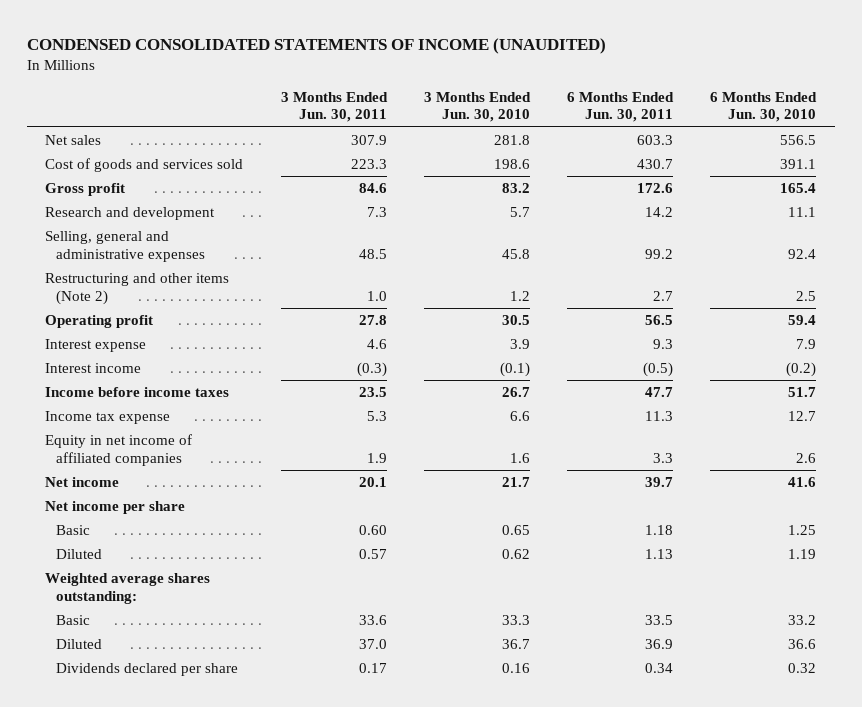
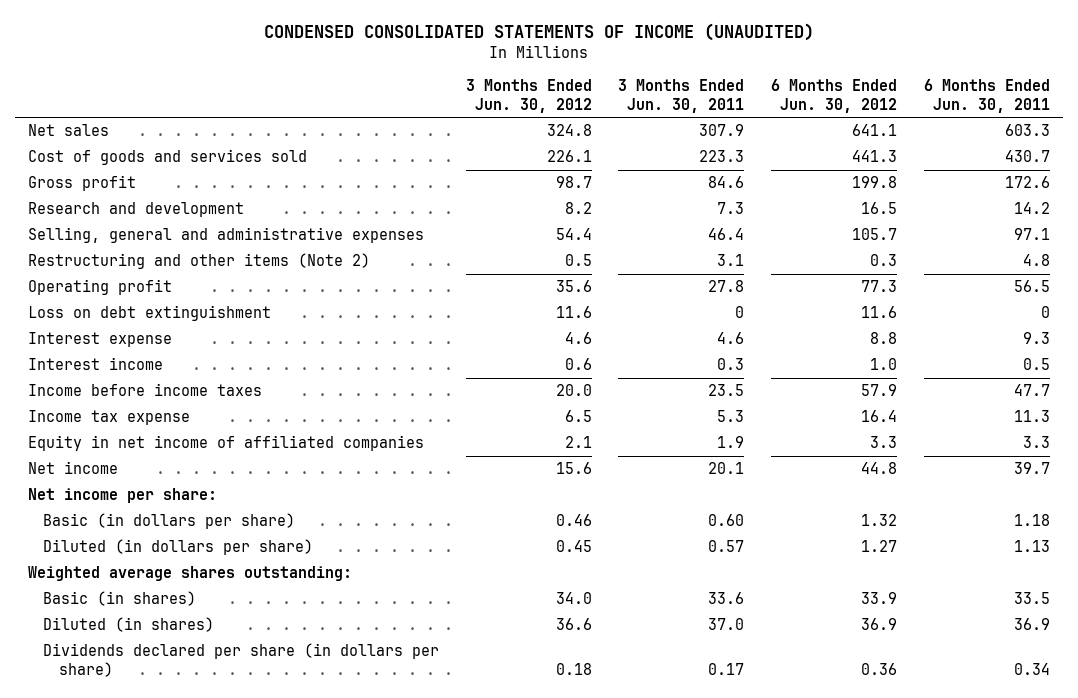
[423,91,531,123] 3 Months Ended Jun. 30, 2010 -> none
[710,91,818,123] 6 Months Ended Jun. 30, 2010 -> none
none -> [465,79,592,113] 3 Months Ended Jun. 30, 2012
none -> [770,79,897,113] 6 Months Ended Jun. 30, 2012
[358,248,387,259] 48.5 -> [708,228,745,241] 46.4
[645,248,674,259] 99.2 -> [1013,228,1050,241] 97.1
[366,290,387,301] 1.0 -> [717,254,745,267] 3.1
[653,290,674,301] 2.7 -> [1022,254,1050,267] 4.8
none -> [28,305,272,322] Loss on debt extinguishment
[356,361,387,377] (0.3) -> [717,358,745,371] 0.3
[643,361,674,377] (0.5) -> [1022,358,1050,371] 0.5
[45,500,186,514] Net income per share -> [28,488,218,504] Net income per share:
[56,524,91,535] Basic -> [43,513,296,530] Basic (in dollars per share)
[56,548,103,559] Diluted -> [43,539,314,556] Diluted (in dollars per share)
[56,614,91,625] Basic -> [43,591,197,607] Basic (in shares)
[56,638,103,649] Diluted -> [43,617,215,633] Diluted (in shares)
[56,662,239,676] Dividends declared per share -> [43,643,440,678] Dividends declared per share (in dollars per share)

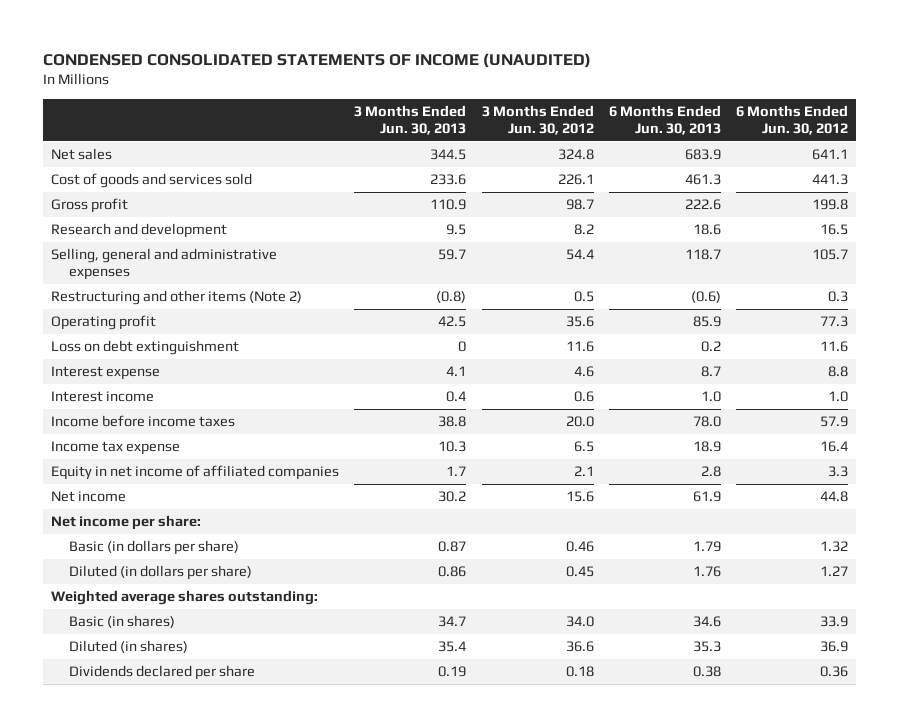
[618,79,745,113] 3 Months Ended Jun. 30, 2011 -> none
[923,79,1050,113] 6 Months Ended Jun. 30, 2011 -> none
none -> [354,104,467,135] 3 Months Ended Jun. 30, 2013
none -> [608,104,721,135] 6 Months Ended Jun. 30, 2013
[43,643,440,678] Dividends declared per share (in dollars per share) -> [69,665,256,681] Dividends declared per share

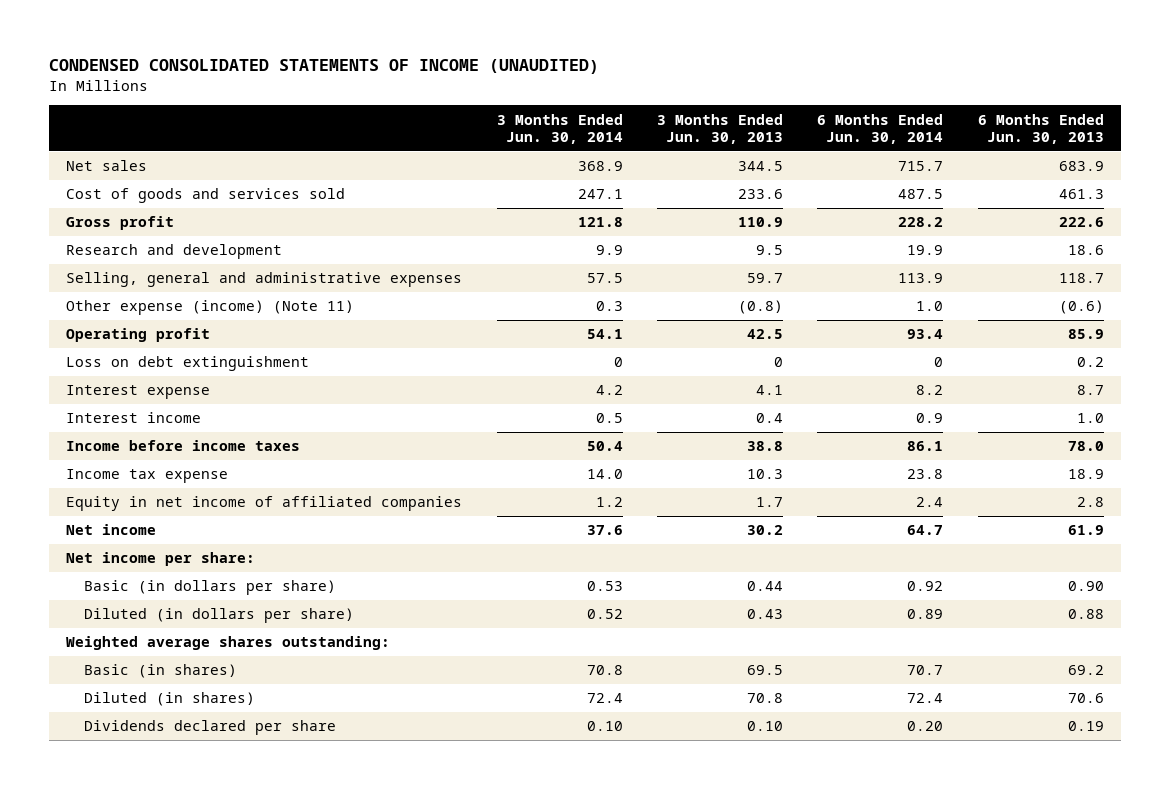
[481,104,594,135] 3 Months Ended Jun. 30, 2012 -> none
[736,104,849,135] 6 Months Ended Jun. 30, 2012 -> none
none -> [496,113,623,144] 3 Months Ended Jun. 30, 2014
none -> [817,113,944,144] 6 Months Ended Jun. 30, 2014
[50,290,302,306] Restructuring and other items (Note 2) -> none
none -> [66,300,355,316] Other expense (income) (Note 11)
[438,541,467,553] 0.87 -> [747,581,784,592] 0.44
[692,541,721,553] 1.79 -> [1067,581,1104,592] 0.90
[438,566,467,578] 0.86 -> [747,609,784,620] 0.43
[692,566,721,578] 1.76 -> [1067,609,1104,620] 0.88
[438,616,467,628] 34.7 -> [747,665,784,676] 69.5
[692,616,721,628] 34.6 -> [1067,665,1104,676] 69.2
[438,641,467,653] 35.4 -> [747,693,784,704] 70.8
[692,641,721,653] 35.3 -> [1067,693,1104,704] 70.6
[438,666,467,678] 0.19 -> [747,721,784,732] 0.10
[692,666,721,678] 0.38 -> [1067,721,1104,732] 0.19

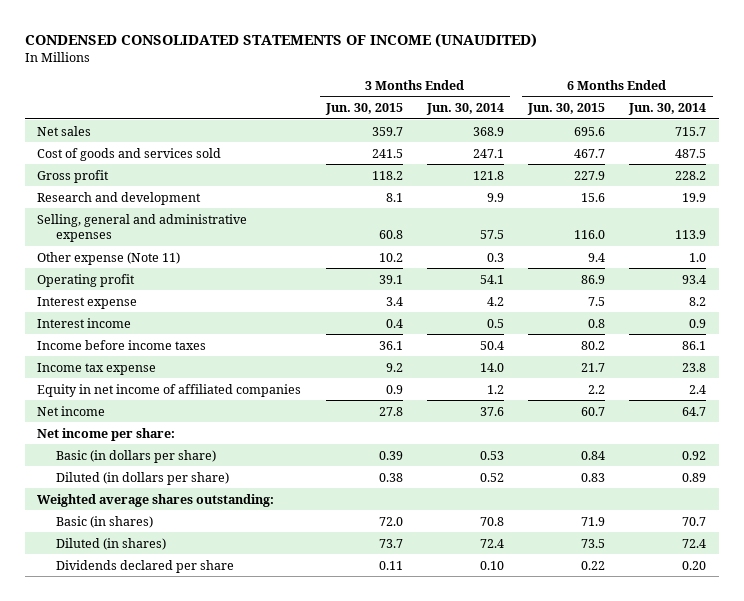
[657,113,784,144] 3 Months Ended Jun. 30, 2013 -> none
[977,113,1104,144] 6 Months Ended Jun. 30, 2013 -> none
none -> [324,103,403,116] Jun. 30, 2015
none -> [527,103,606,116] Jun. 30, 2015
[66,300,355,316] Other expense (income) (Note 11) -> [37,251,181,265] Other expense (Note 11)
[66,356,310,372] Loss on debt extinguishment -> none

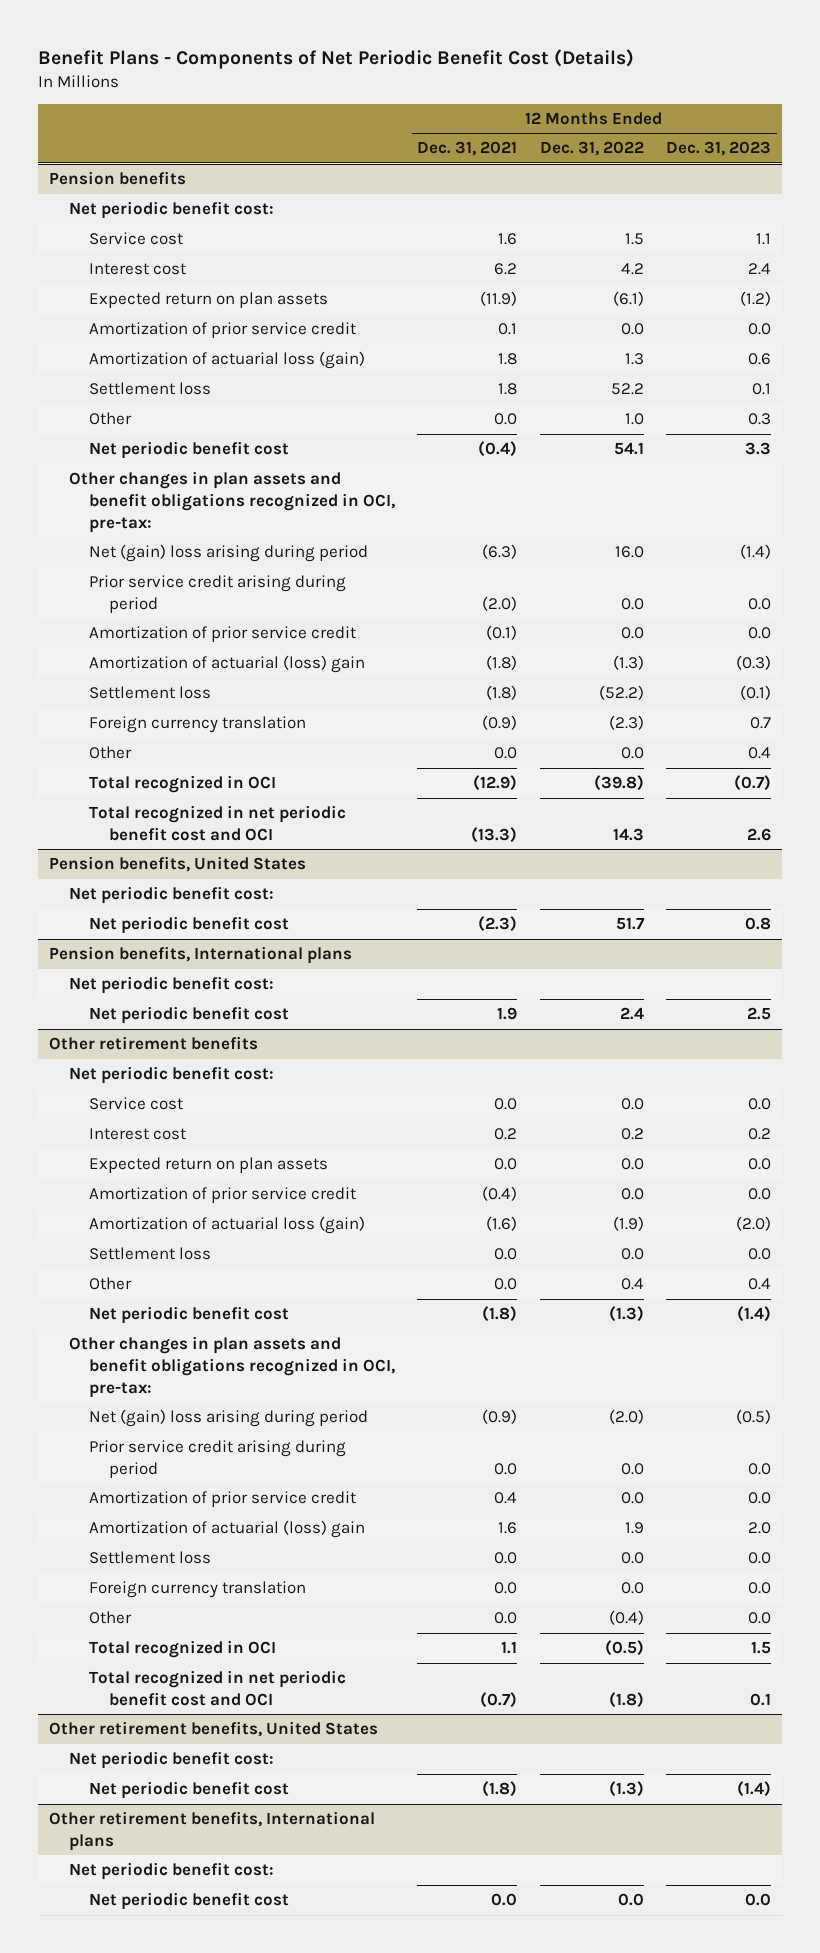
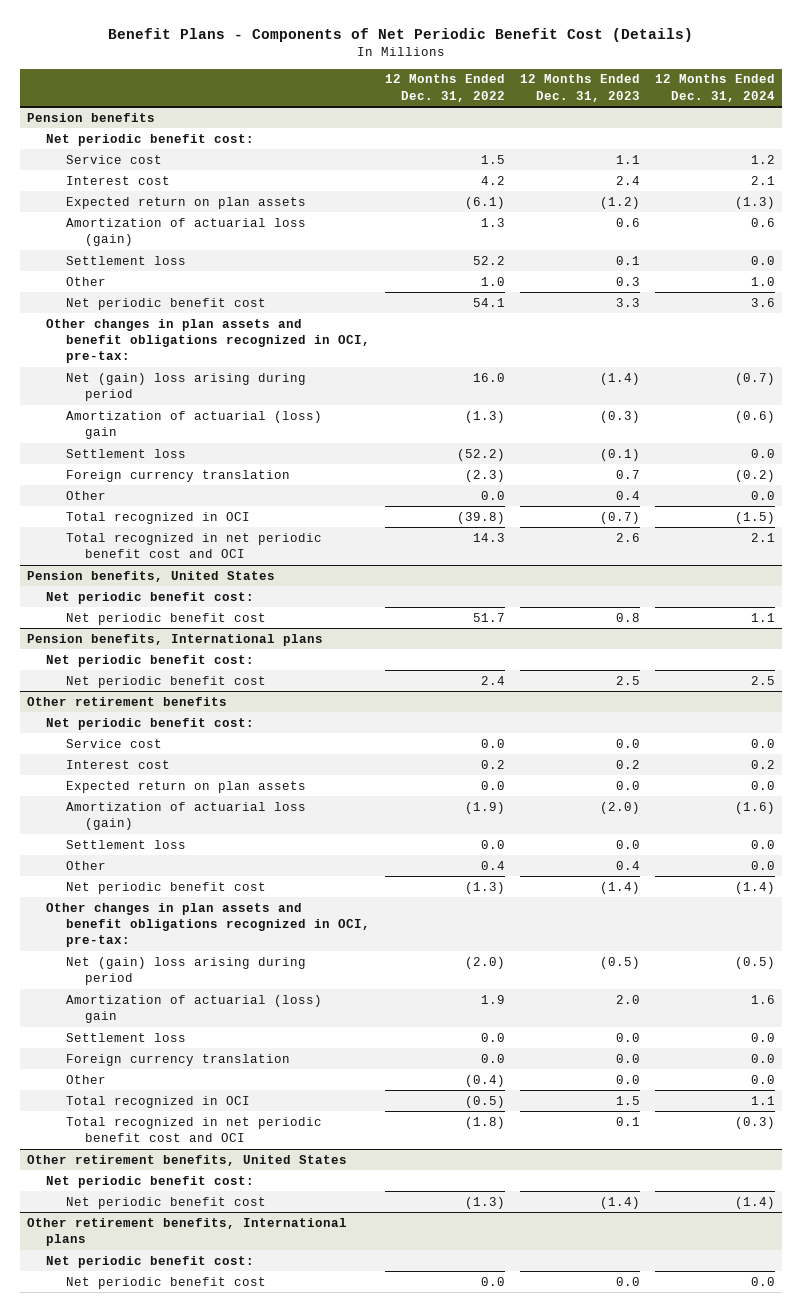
[417,141,518,157] Dec. 31, 2021 -> none
none -> [654,74,775,102] 12 Months Ended Dec. 31, 2024
[88,322,356,339] Amortization of prior service credit -> none
[88,575,346,613] Prior service credit arising during period -> none
[88,626,356,643] Amortization of prior service credit -> none
[88,1187,356,1204] Amortization of prior service credit -> none
[88,1440,346,1478] Prior service credit arising during period -> none
[88,1491,356,1508] Amortization of prior service credit -> none

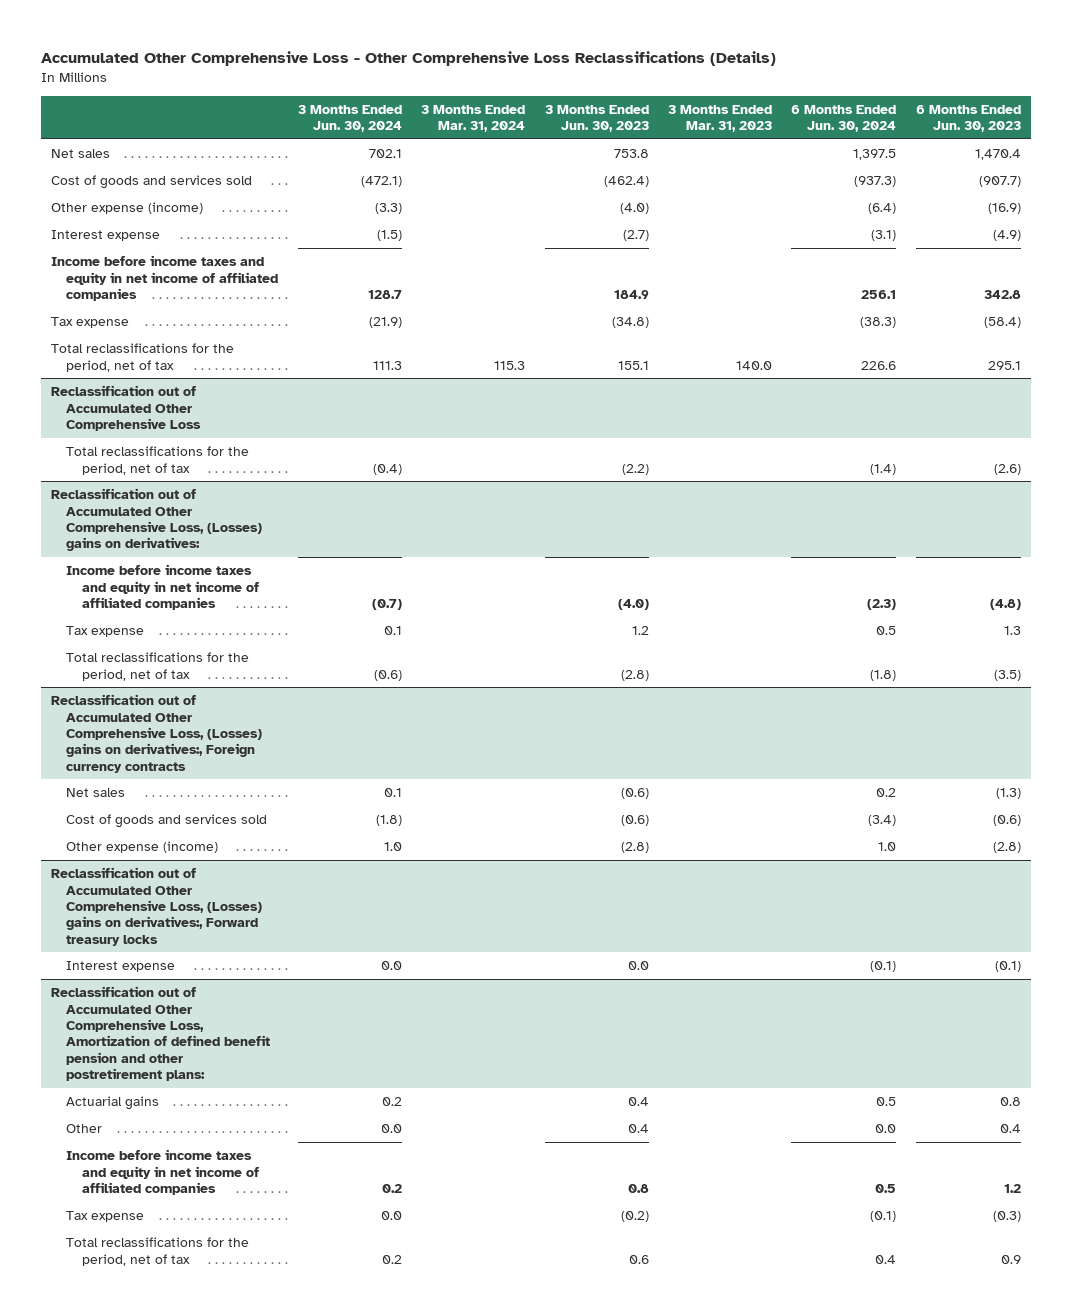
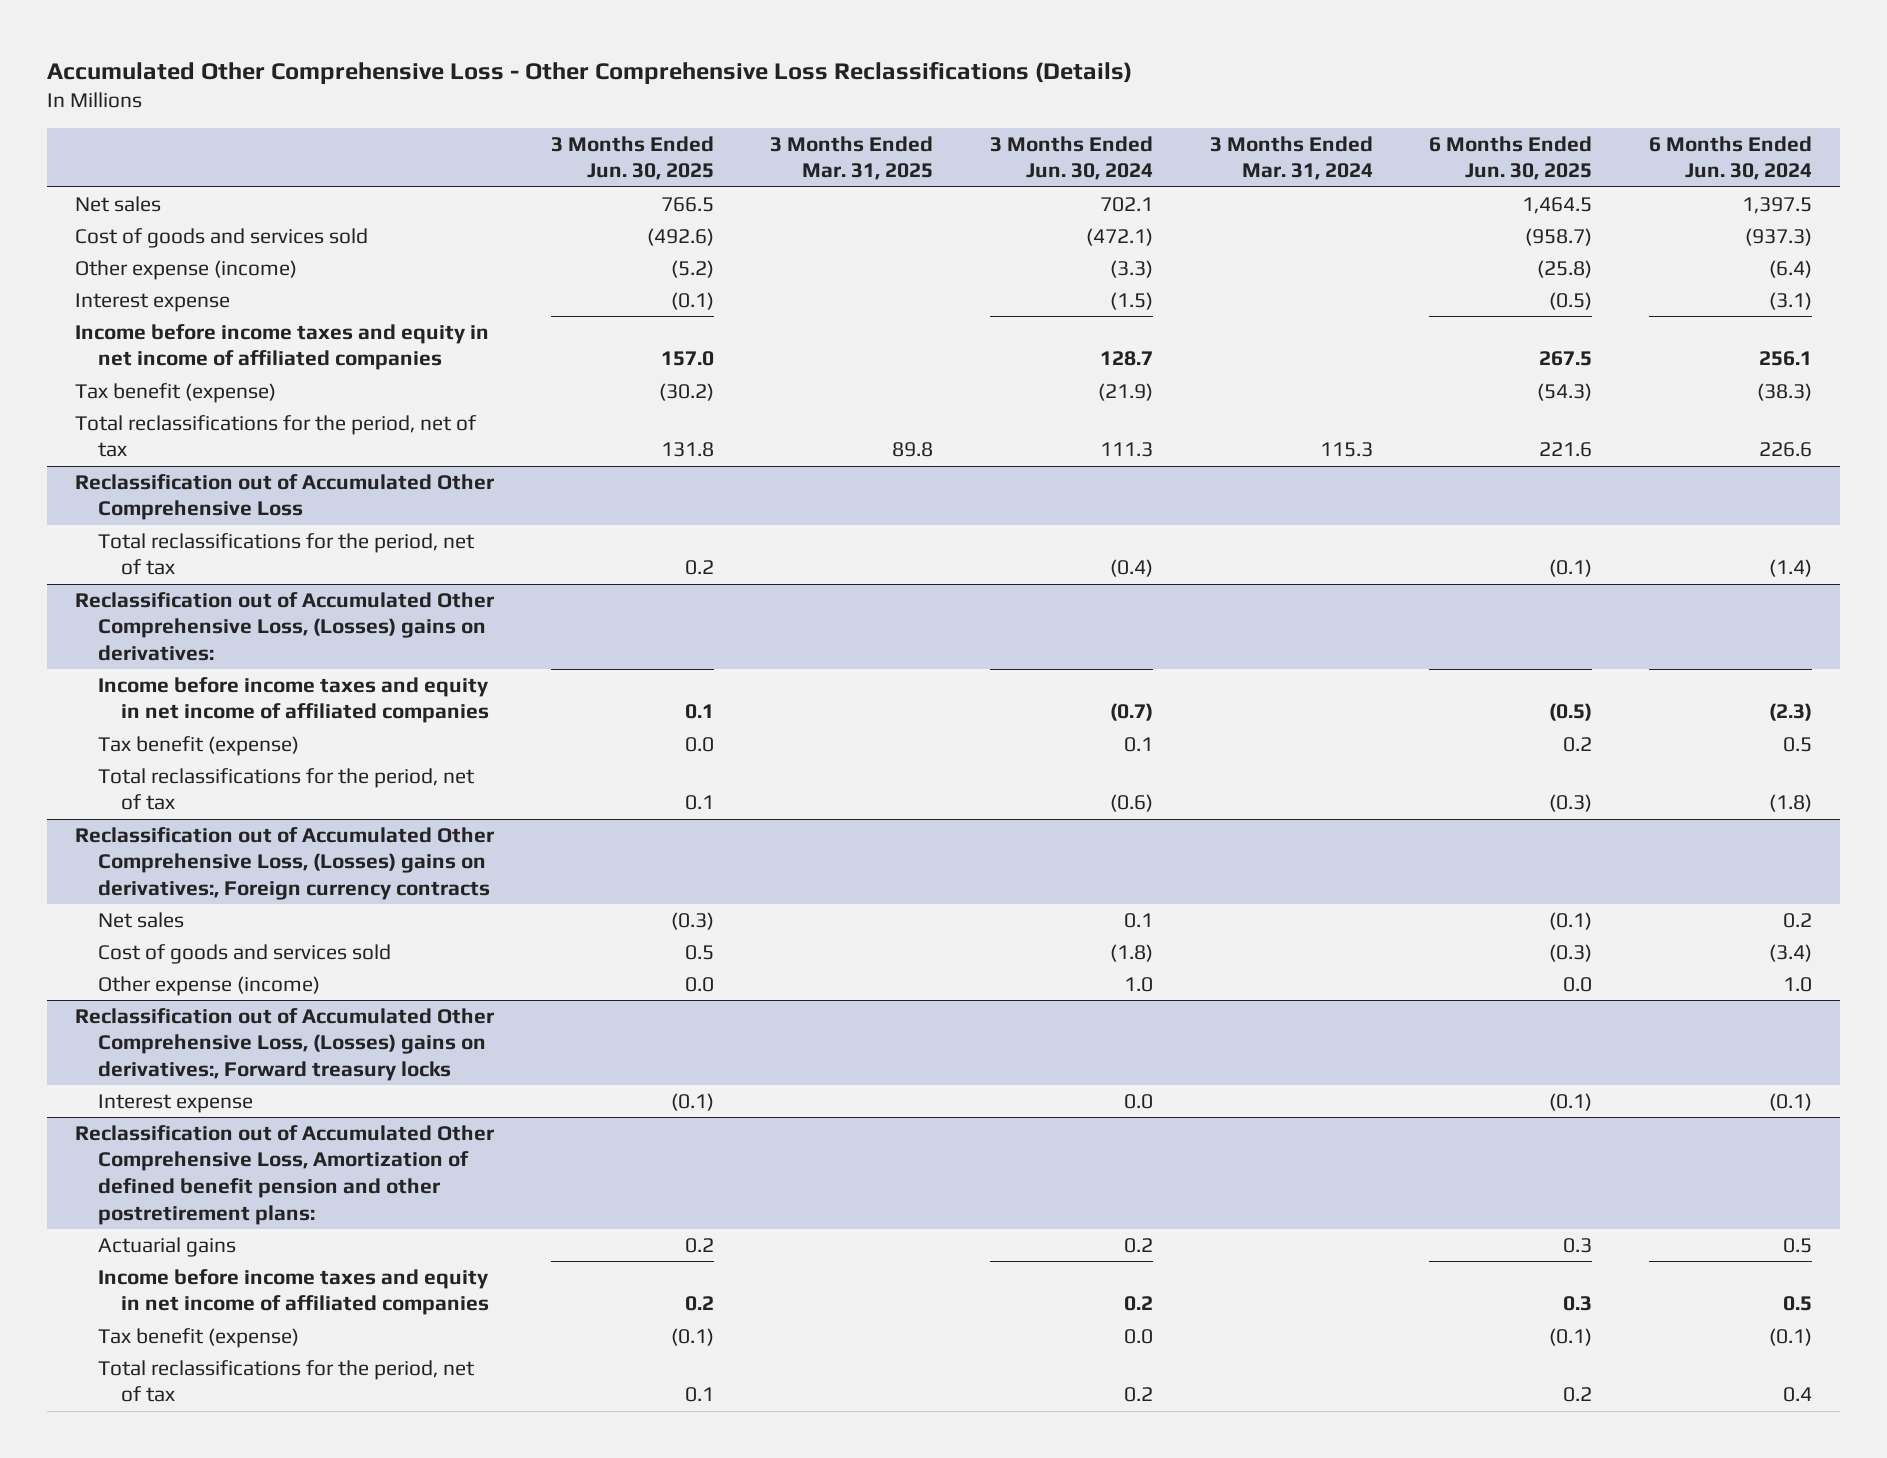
[544,104,649,133] 3 Months Ended Jun. 30, 2023 -> none
[668,104,773,133] 3 Months Ended Mar. 31, 2023 -> none
[915,104,1021,133] 6 Months Ended Jun. 30, 2023 -> none
none -> [550,135,714,181] 3 Months Ended Jun. 30, 2025
none -> [770,135,934,181] 3 Months Ended Mar. 31, 2025
none -> [1429,135,1593,181] 6 Months Ended Jun. 30, 2025
[50,317,129,329] Tax expense -> [74,382,276,403] Tax benefit (expense)
[66,626,145,638] Tax expense -> [98,735,300,756] Tax benefit (expense)
[66,1124,103,1134] Other -> none
[66,1211,145,1223] Tax expense -> [98,1327,300,1348] Tax benefit (expense)

